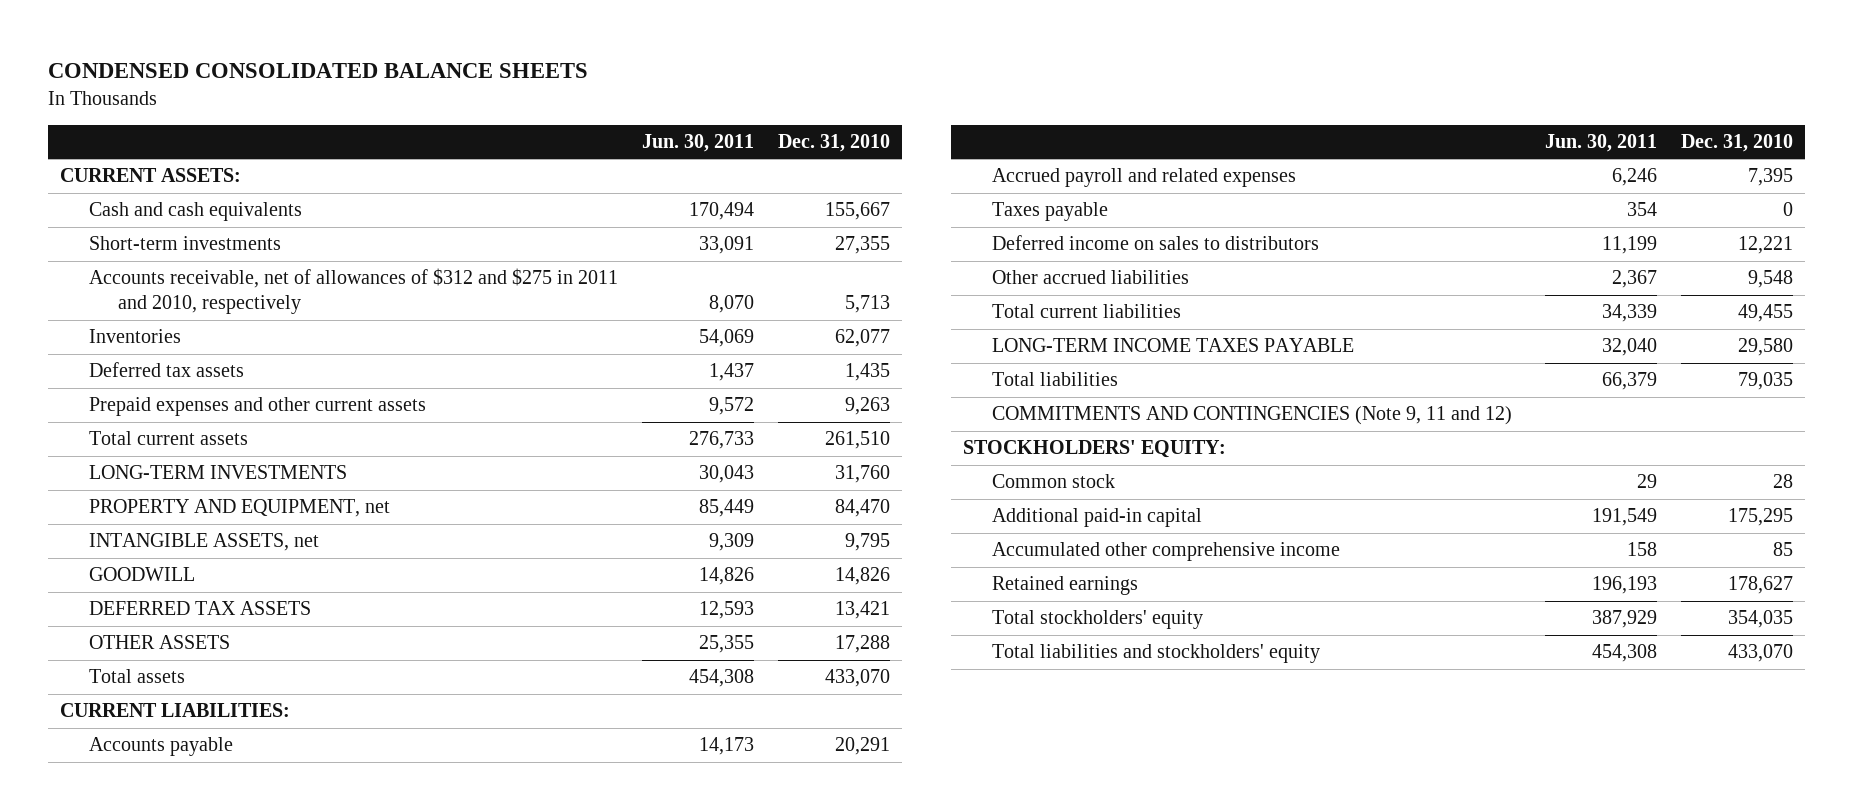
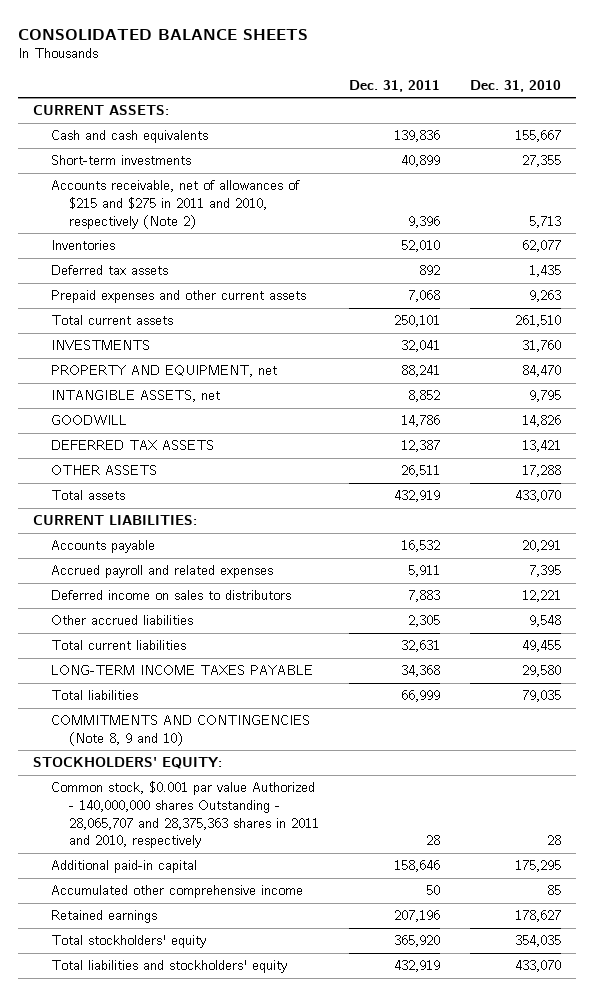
[47,63,588,79] CONDENSED CONSOLIDATED BALANCE SHEETS -> [17,28,308,40] CONSOLIDATED BALANCE SHEETS
[641,134,754,153] Jun. 30, 2011 -> none
none -> [349,79,441,92] Dec. 31, 2011
[88,268,618,315] Accounts receivable, net of allowances of $312 and $275 in 2011 and 2010, respectively -> [51,180,301,229] Accounts receivable, net of allowances of $215 and $275 in 2011 and 2010, respectively (Note 2)
[88,465,347,480] LONG-TERM INVESTMENTS -> [51,340,151,351] INVESTMENTS
[992,202,1109,222] Taxes payable -> none
[992,406,1513,426] COMMITMENTS AND CONTINGENCIES (Note 9, 11 and 12) -> [51,715,311,746] COMMITMENTS AND CONTINGENCIES (Note 8, 9 and 10)
[992,474,1116,489] Common stock -> [51,781,320,849] Common stock, $0.001 par value Authorized - 140,000,000 shares Outstanding - 28,065,707 and 28,375,363 shares in 2011 and 2010, respectively

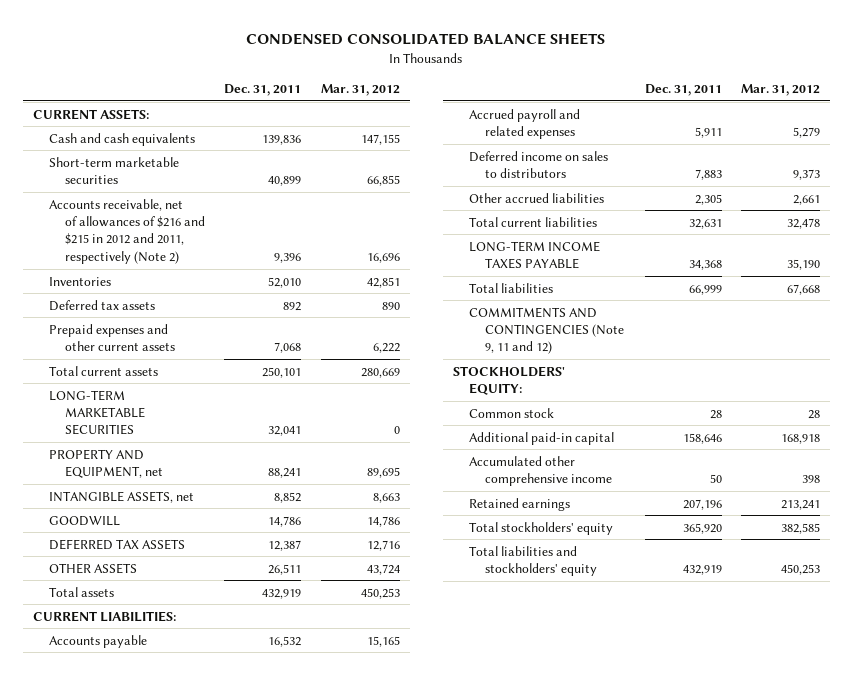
[17,28,308,40] CONSOLIDATED BALANCE SHEETS -> [246,33,606,46] CONDENSED CONSOLIDATED BALANCE SHEETS
[470,79,562,92] Dec. 31, 2010 -> none
none -> [320,83,400,96] Mar. 31, 2012
[51,155,192,166] Short-term investments -> [48,156,179,185] Short-term marketable securities
[51,180,301,229] Accounts receivable, net of allowances of $215 and $275 in 2011 and 2010, respectively (Note 2) -> [48,198,205,264] Accounts receivable, net of allowances of $216 and $215 in 2012 and 2011, respectively (Note 2)
[51,340,151,351] INVESTMENTS -> [48,389,145,436] LONG-TERM MARKETABLE SECURITIES
[51,715,311,746] COMMITMENTS AND CONTINGENCIES (Note 8, 9 and 10) -> [469,306,624,355] COMMITMENTS AND CONTINGENCIES (Note 9, 11 and 12)
[51,781,320,849] Common stock, $0.001 par value Authorized - 140,000,000 shares Outstanding - 28,065,707 and 28,375,363 shares in 2011 and 2010, respectively -> [469,407,555,418] Common stock

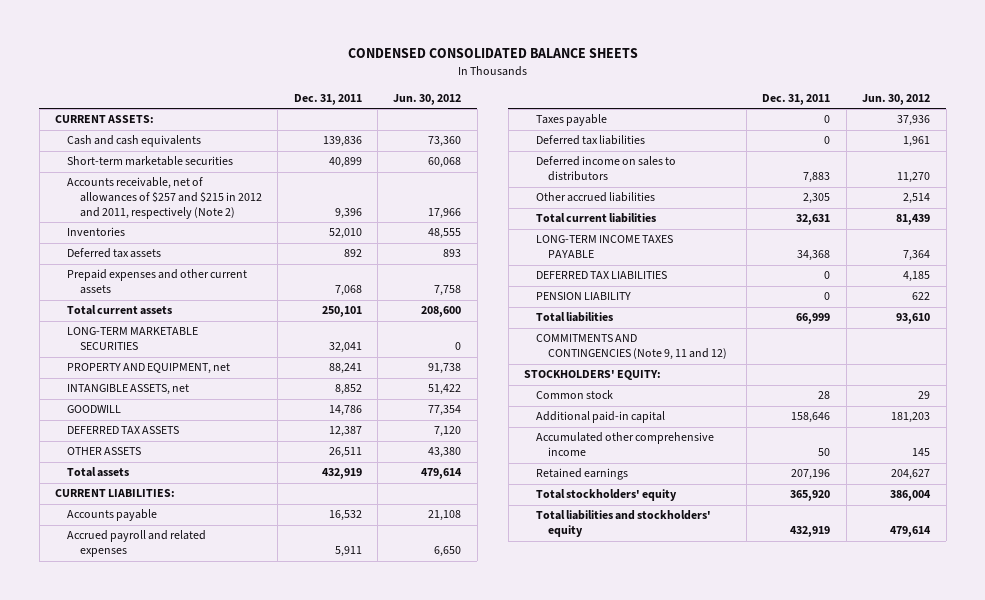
[320,83,400,96] Mar. 31, 2012 -> none
none -> [393,93,462,105] Jun. 30, 2012
[48,198,205,264] Accounts receivable, net of allowances of $216 and $215 in 2012 and 2011, respectively (Note 2) -> [67,177,262,219] Accounts receivable, net of allowances of $257 and $215 in 2012 and 2011, respectively (Note 2)
none -> [536,114,608,127] Taxes payable
none -> [536,135,646,146] Deferred tax liabilities
none -> [536,271,668,280] DEFERRED TAX LIABILITIES
none -> [536,292,632,301] PENSION LIABILITY

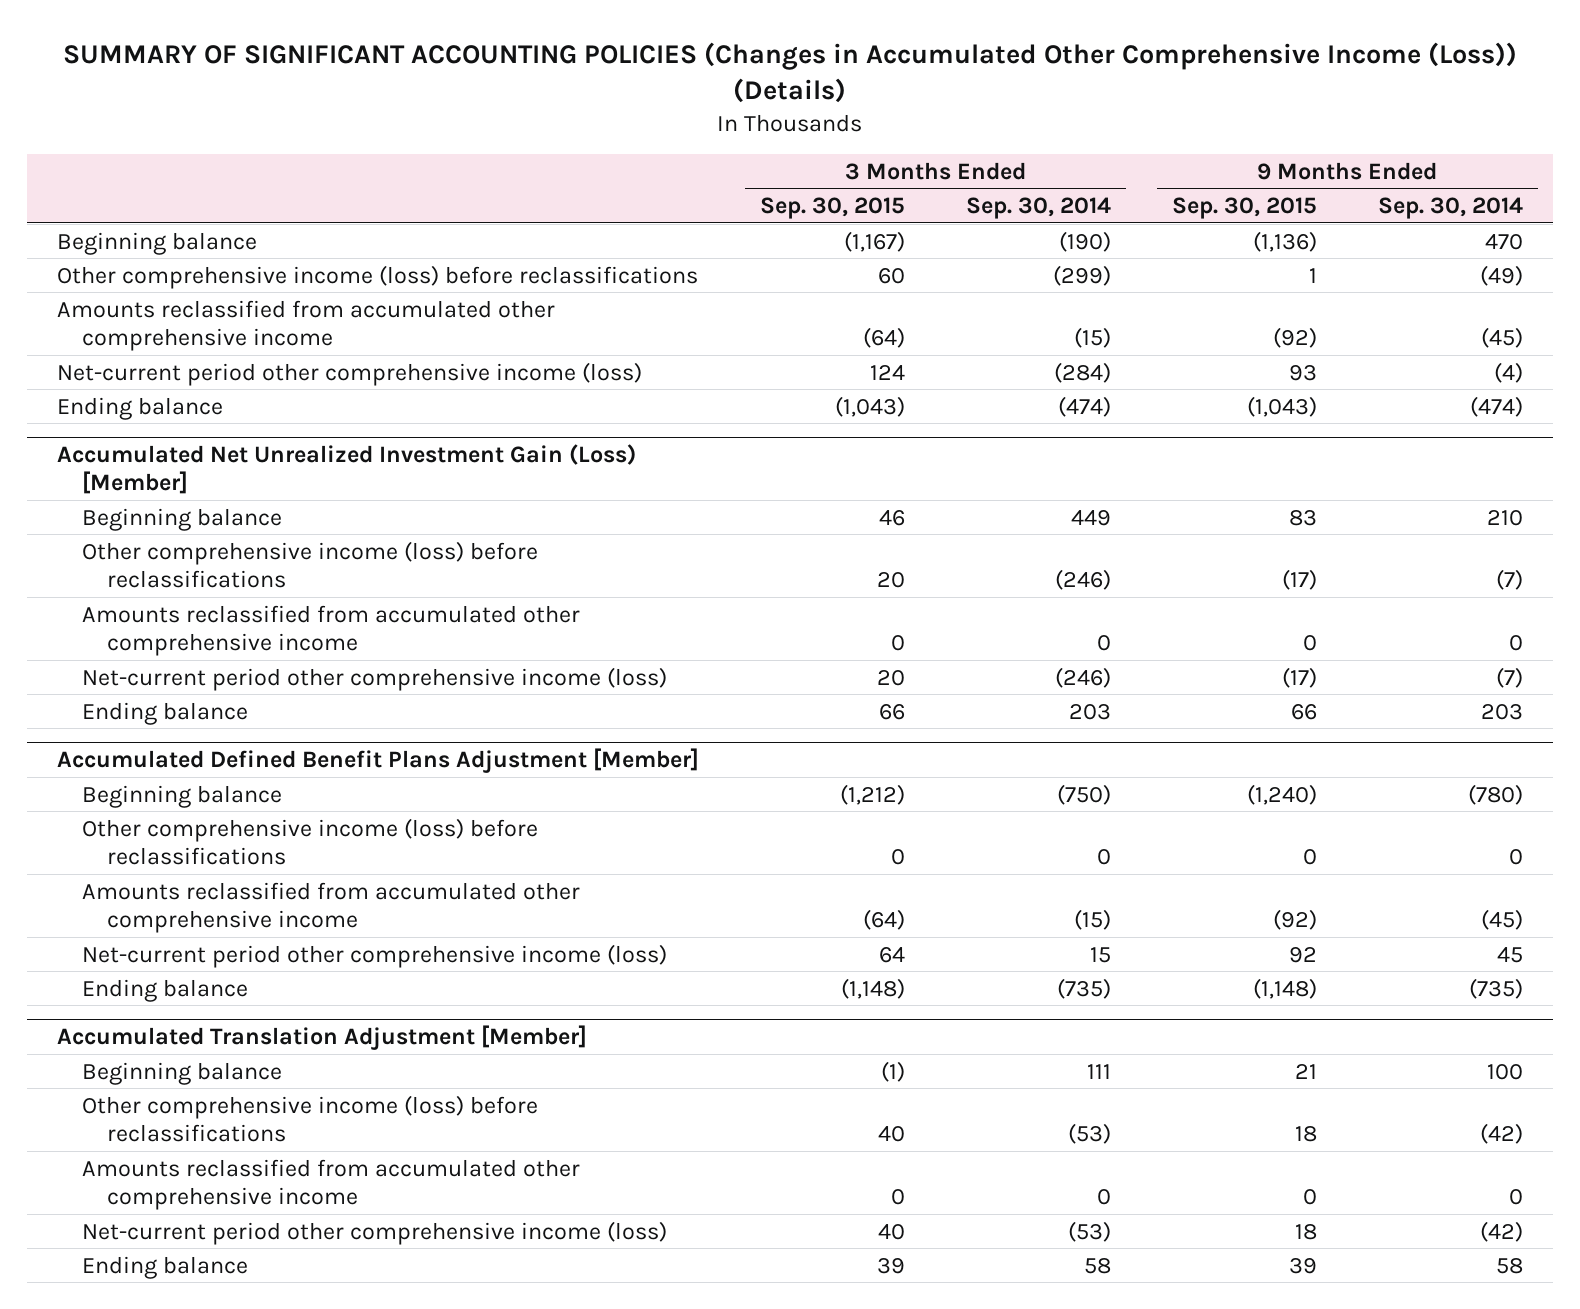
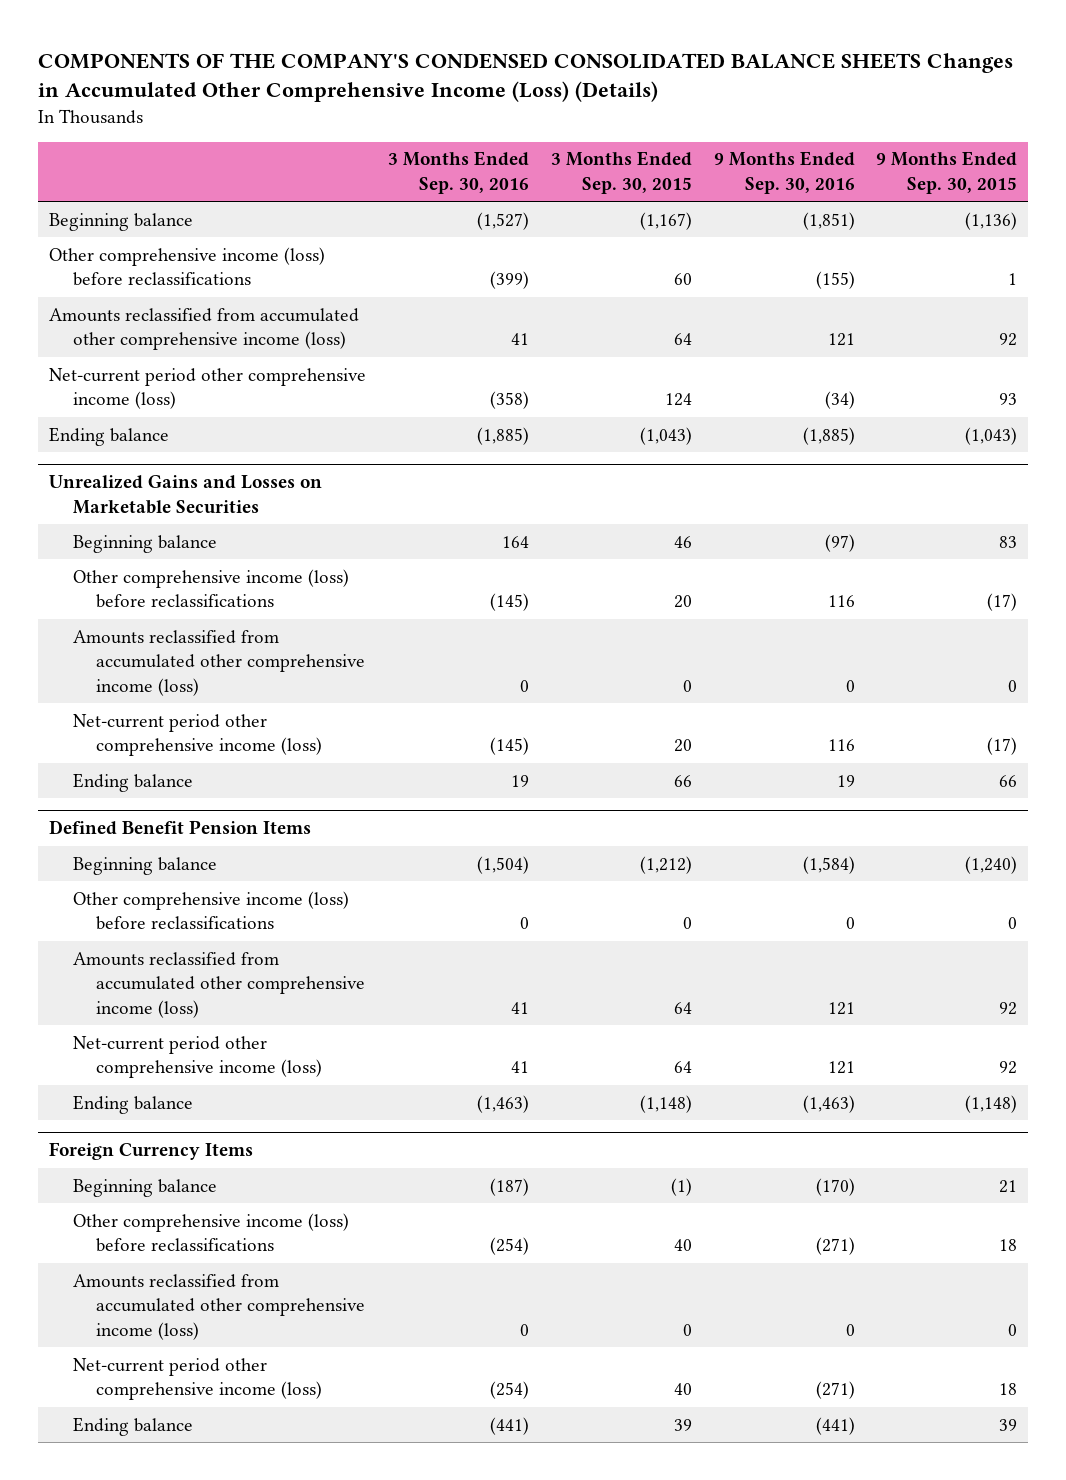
[62,42,1517,104] SUMMARY OF SIGNIFICANT ACCOUNTING POLICIES (Changes in Accumulated Other Comprehensive Income (Loss)) (Details) -> [38,52,1014,103] COMPONENTS OF THE COMPANY'S CONDENSED CONSOLIDATED BALANCE SHEETS Changes in Accumulated Other Comprehensive Income (Loss) (Details)
[965,196,1111,219] Sep. 30, 2014 -> none
[1377,196,1523,219] Sep. 30, 2014 -> none
none -> [387,151,529,194] 3 Months Ended Sep. 30, 2016
none -> [713,151,855,194] 9 Months Ended Sep. 30, 2016
[57,299,556,352] Amounts reclassified from accumulated other comprehensive income -> [49,307,360,351] Amounts reclassified from accumulated other comprehensive income (loss)
[863,327,906,349] (64) -> [673,333,692,346] 64
[1272,327,1317,349] (92) -> [999,333,1018,347] 92
[57,443,637,495] Accumulated Net Unrealized Investment Gain (Loss) [Member] -> [49,475,323,514] Unrealized Gains and Losses on Marketable Securities
[82,604,581,657] Amounts reclassified from accumulated other comprehensive income -> [72,629,366,696] Amounts reclassified from accumulated other comprehensive income (loss)
[57,747,700,773] Accumulated Defined Benefit Plans Adjustment [Member] -> [49,820,312,836] Defined Benefit Pension Items
[82,881,581,934] Amounts reclassified from accumulated other comprehensive income -> [72,951,366,1018] Amounts reclassified from accumulated other comprehensive income (loss)
[863,909,906,931] (64) -> [673,1001,692,1014] 64
[1272,909,1317,931] (92) -> [999,1001,1018,1015] 92
[57,1024,588,1050] Accumulated Translation Adjustment [Member] -> [49,1142,254,1161] Foreign Currency Items
[82,1158,581,1211] Amounts reclassified from accumulated other comprehensive income -> [72,1273,366,1340] Amounts reclassified from accumulated other comprehensive income (loss)

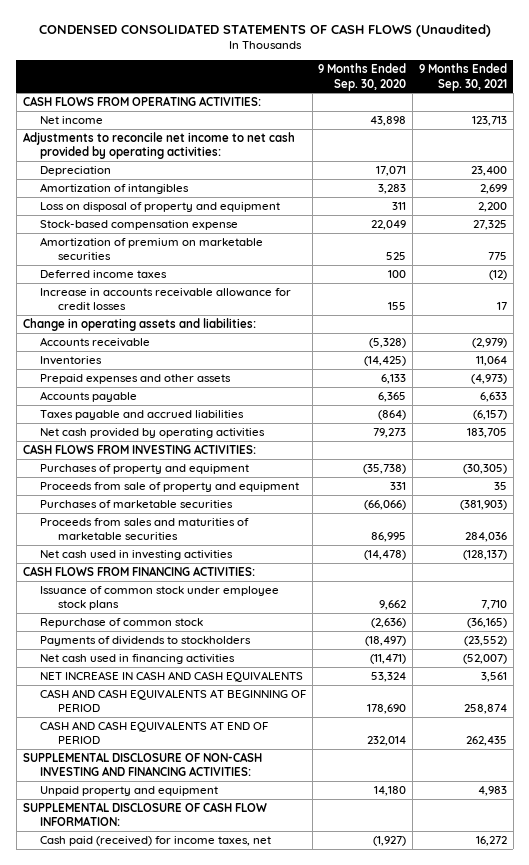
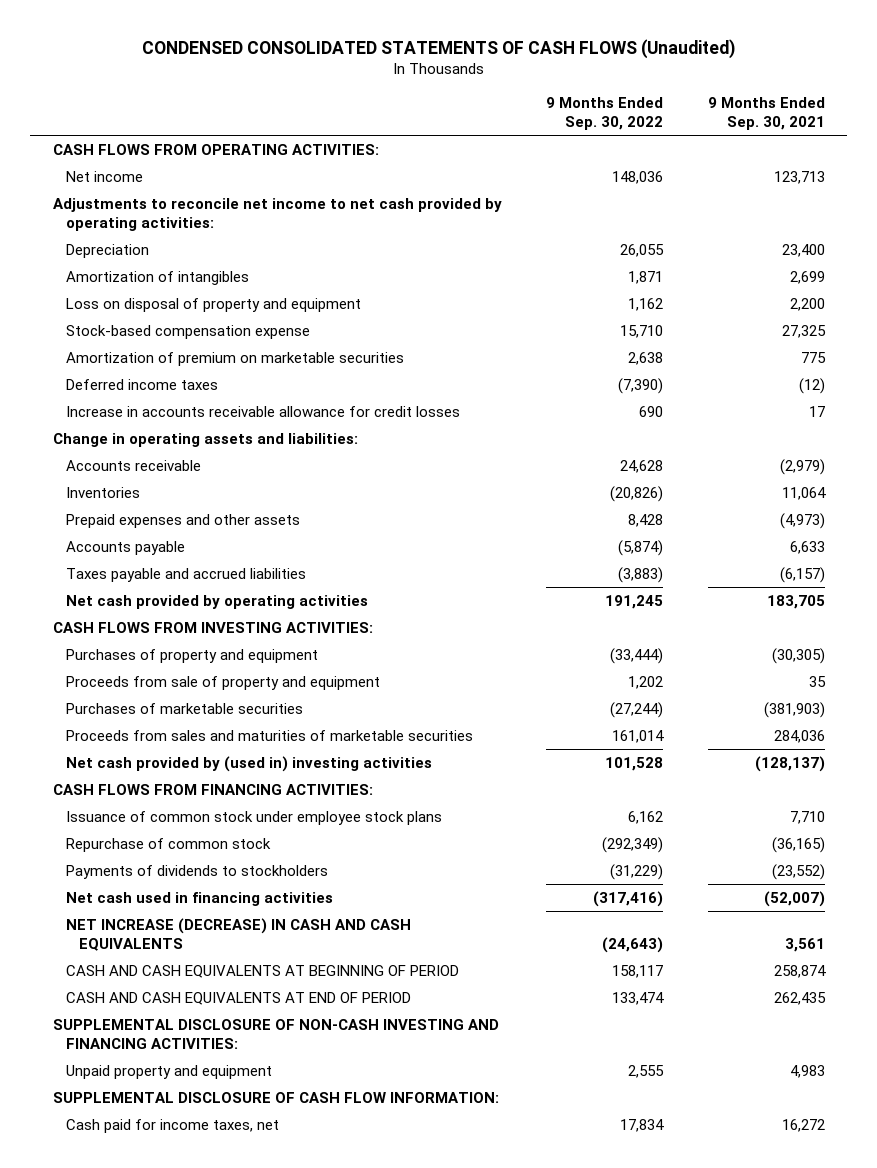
[318,63,407,91] 9 Months Ended Sep. 30, 2020 -> none
none -> [546,96,664,131] 9 Months Ended Sep. 30, 2022
[40,549,234,560] Net cash used in investing activities -> [65,755,432,772] Net cash provided by (used in) investing activities
[40,670,304,682] NET INCREASE IN CASH AND CASH EQUIVALENTS -> [65,917,411,952] NET INCREASE (DECREASE) IN CASH AND CASH EQUIVALENTS
[40,835,272,846] Cash paid (received) for income taxes, net -> [65,1118,279,1133] Cash paid for income taxes, net

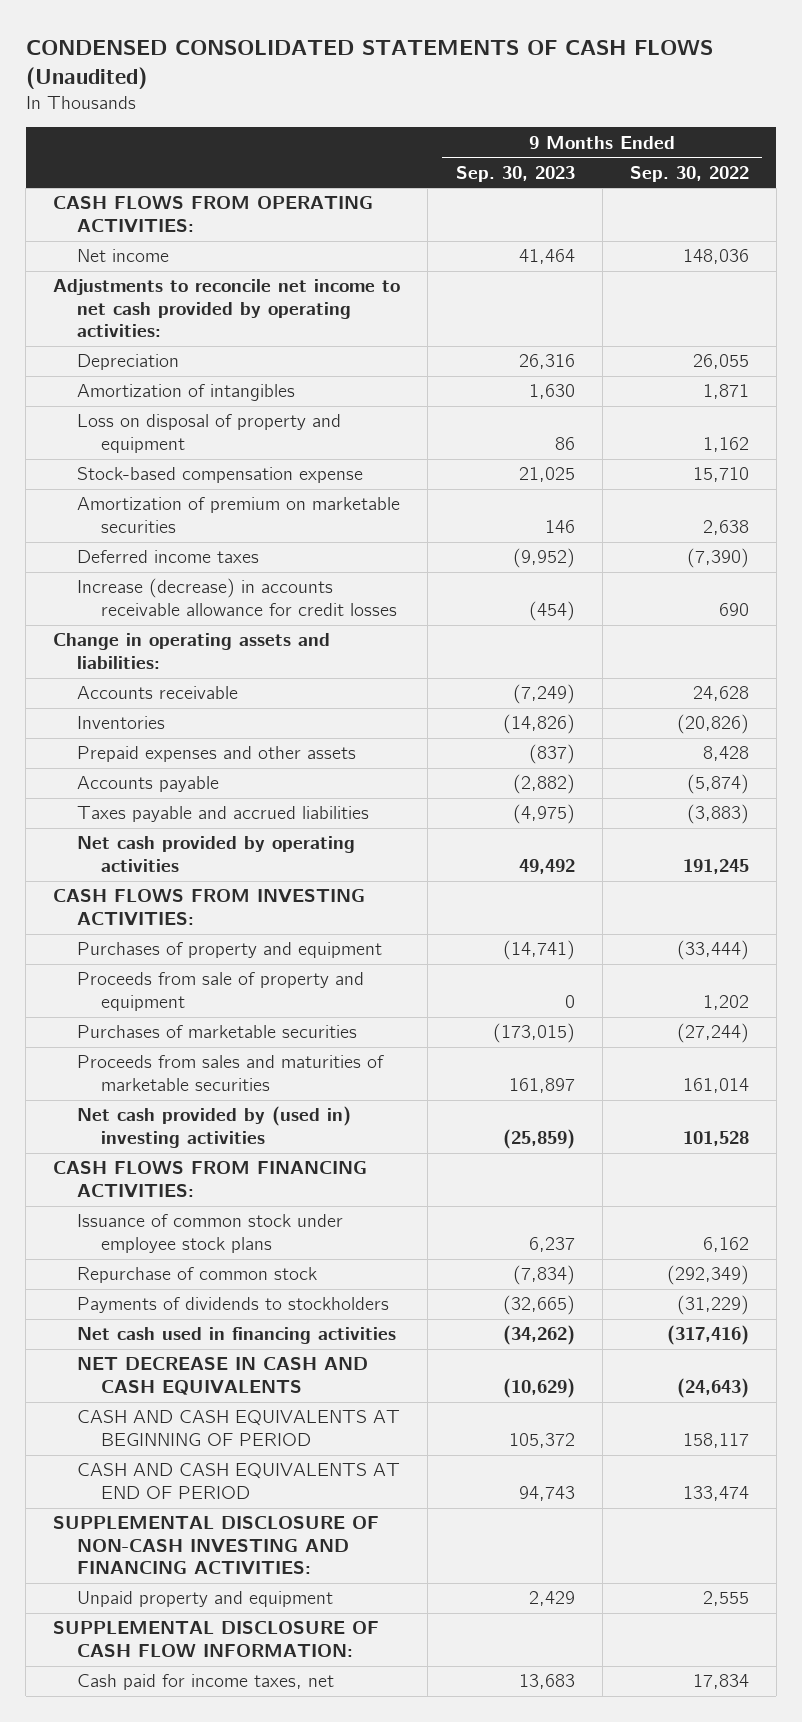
[707,96,825,131] 9 Months Ended Sep. 30, 2021 -> none
none -> [455,165,575,182] Sep. 30, 2023
[65,405,460,417] Increase in accounts receivable allowance for credit losses -> [77,578,398,616] Increase (decrease) in accounts receivable allowance for credit losses
[65,917,411,952] NET INCREASE (DECREASE) IN CASH AND CASH EQUIVALENTS -> [77,1357,369,1395] NET DECREASE IN CASH AND CASH EQUIVALENTS

